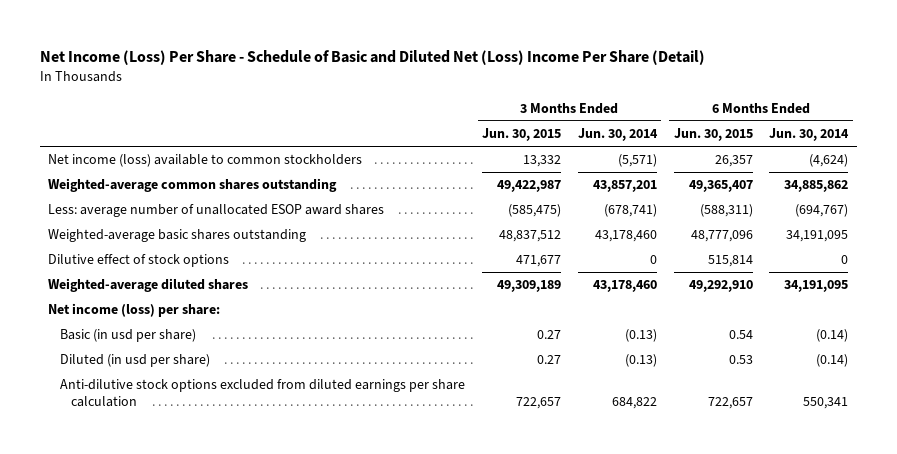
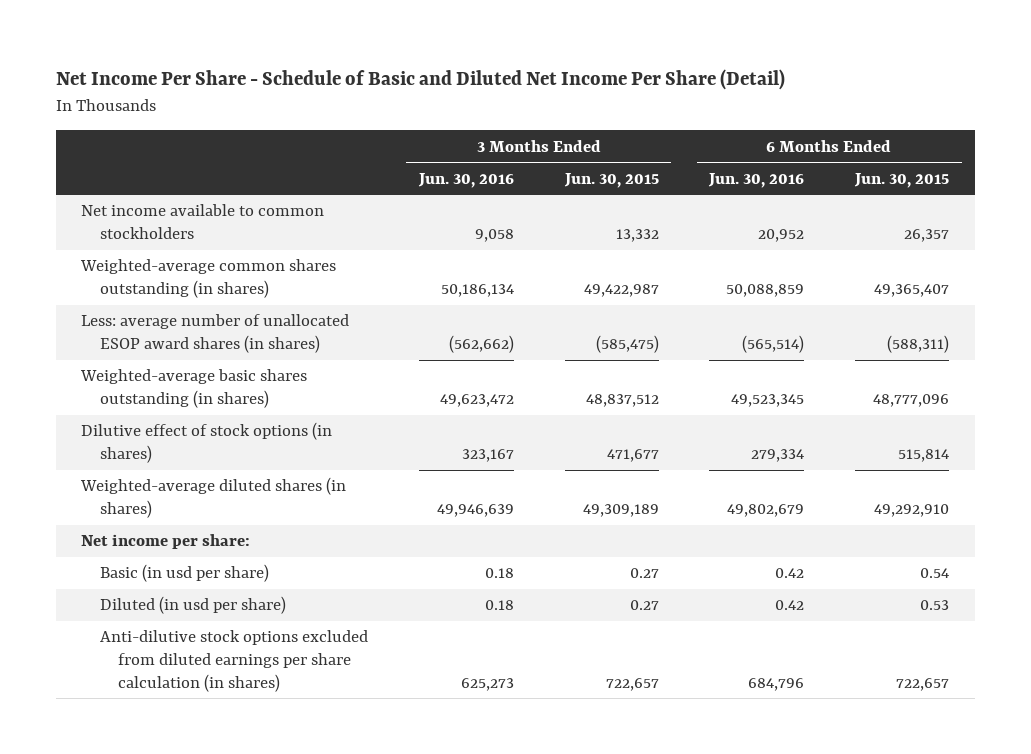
[40,49,706,65] Net Income (Loss) Per Share - Schedule of Basic and Diluted Net (Loss) Income Per Share (Detail) -> [55,69,785,91] Net Income Per Share - Schedule of Basic and Diluted Net Income Per Share (Detail)
[577,127,658,141] Jun. 30, 2014 -> none
[769,127,850,141] Jun. 30, 2014 -> none
none -> [417,172,514,188] Jun. 30, 2016
none -> [708,172,805,188] Jun. 30, 2016
[48,154,363,168] Net income (loss) available to common stockholders -> [81,204,325,240] Net income available to common stockholders
[48,178,338,193] Weighted-average common shares outstanding -> [80,259,337,299] Weighted-average common shares outstanding (in shares)
[48,204,385,218] Less: average number of unallocated ESOP award shares -> [81,314,350,354] Less: average number of unallocated ESOP award shares (in shares)
[48,229,307,243] Weighted-average basic shares outstanding -> [80,369,308,409] Weighted-average basic shares outstanding (in shares)
[48,254,230,268] Dilutive effect of stock options -> [81,422,333,464] Dilutive effect of stock options (in shares)
[48,278,249,293] Weighted-average diluted shares -> [80,477,347,519] Weighted-average diluted shares (in shares)
[48,303,221,318] Net income (loss) per share: -> [81,534,251,550] Net income per share:
[59,379,465,408] Anti-dilutive stock options excluded from diluted earnings per share calculation -> [99,630,368,692] Anti-dilutive stock options excluded from diluted earnings per share calculation (in shares)

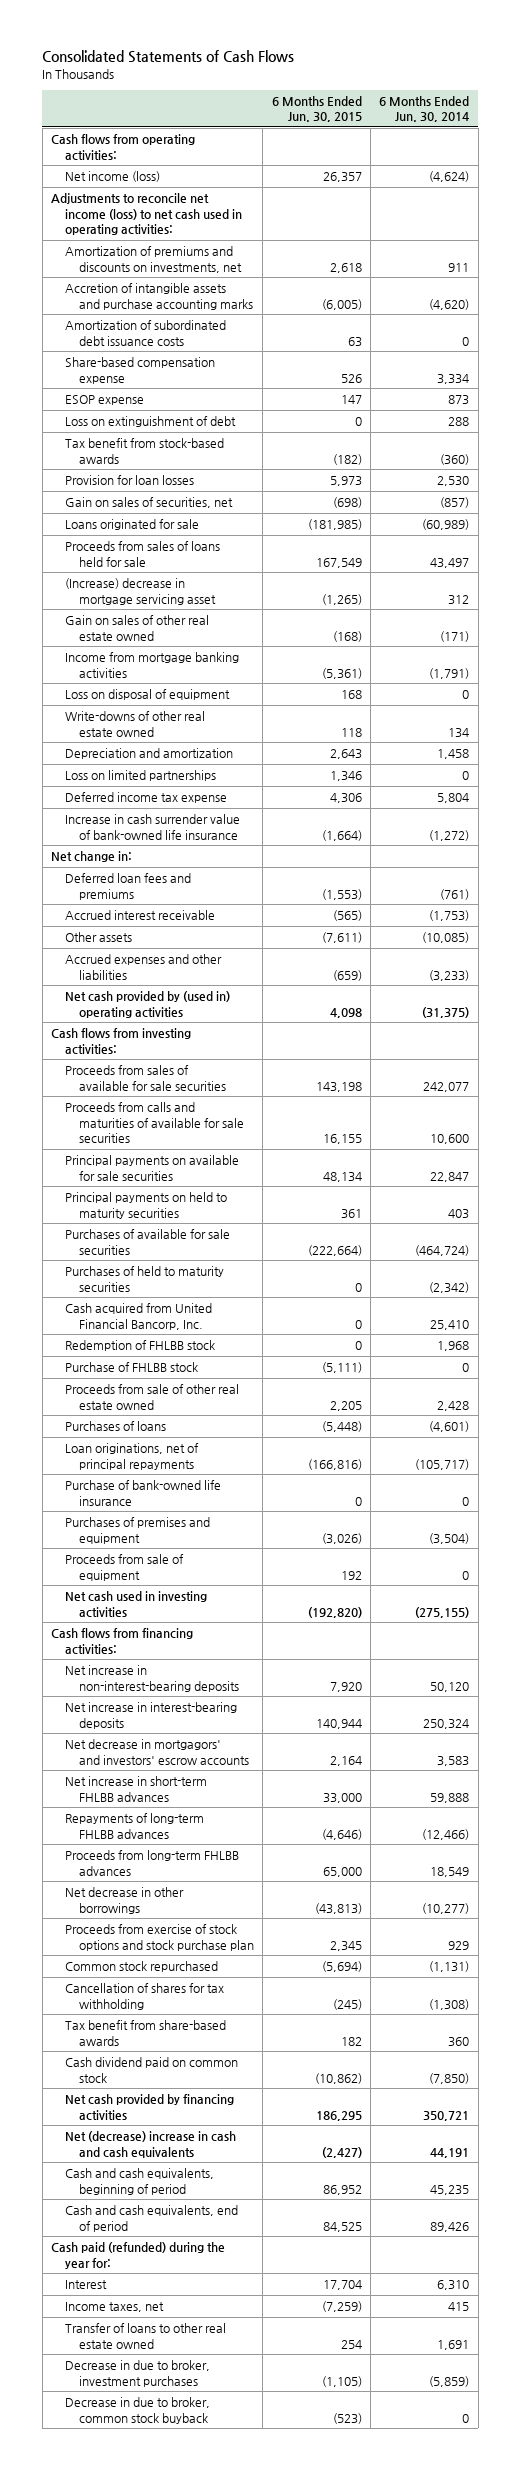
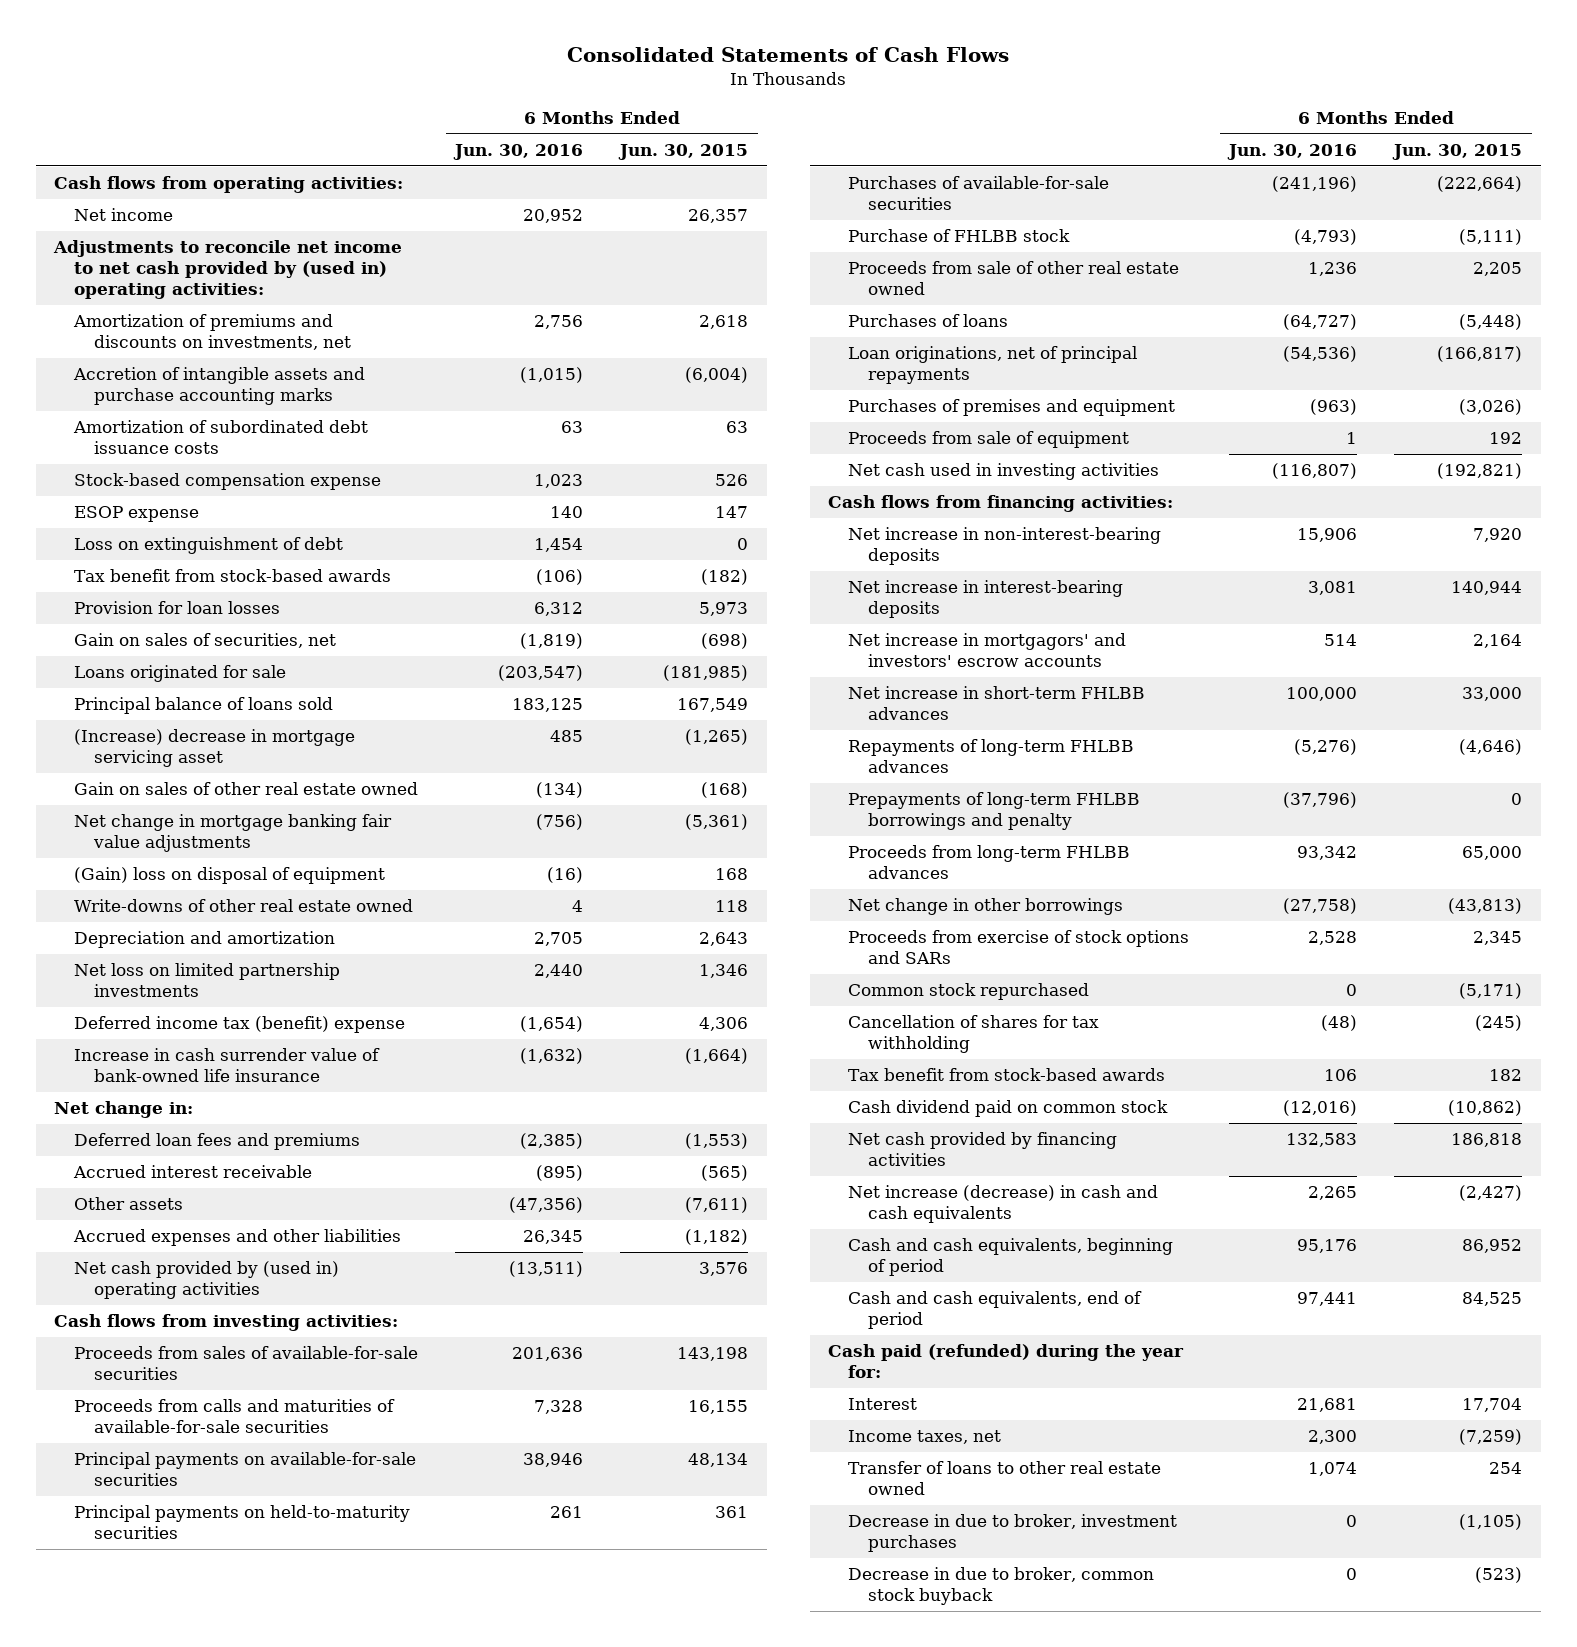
[379,95,470,123] 6 Months Ended Jun. 30, 2014 -> none
none -> [453,143,584,160] Jun. 30, 2016
[65,171,161,183] Net income (loss) -> [74,208,174,222] Net income
[51,193,243,236] Adjustments to reconcile net income (loss) to net cash used in operating activities: -> [53,240,403,299] Adjustments to reconcile net income to net cash provided by (used in) operating activities:
[321,298,362,310] (6,005) -> [685,367,749,384] (6,004)
[65,357,216,384] Share-based compensation expense -> [74,473,382,491] Stock-based compensation expense
[65,541,221,567] Proceeds from sales of loans held for sale -> [74,697,334,715] Principal balance of loans sold
[65,652,240,678] Income from mortgage banking activities -> [74,814,393,852] Net change in mortgage banking fair value adjustments
[65,689,231,701] Loss on disposal of equipment -> [74,867,386,885] (Gain) loss on disposal of equipment
[65,770,217,782] Loss on limited partnerships -> [74,963,341,997] Net loss on limited partnership investments
[65,792,228,804] Deferred income tax expense -> [74,1016,406,1034] Deferred income tax (benefit) expense
[332,969,362,981] (659) -> [685,1229,749,1246] (1,182)
[329,1007,362,1018] 4,098 -> [699,1262,749,1277] 3,576
[65,1266,225,1292] Purchases of held to maturity securities -> none
[65,1303,213,1330] Cash acquired from United Financial Bancorp, Inc. -> none
[65,1340,216,1352] Redemption of FHLBB stock -> none
[65,1065,226,1091] Proceeds from sales of available for sale securities -> [74,1346,419,1380] Proceeds from sales of available-for-sale securities
[65,1102,244,1144] Proceeds from calls and maturities of available for sale securities -> [74,1399,396,1433] Proceeds from calls and maturities of available-for-sale securities
[65,1155,240,1181] Principal payments on available for sale securities -> [74,1452,417,1486] Principal payments on available-for-sale securities
[65,1192,228,1219] Principal payments on held to maturity securities -> [74,1505,411,1539] Principal payments on held-to-maturity securities
[65,1229,231,1255] Purchases of available for sale securities -> [848,176,1110,210] Purchases of available-for-sale securities
[65,1480,222,1506] Purchase of bank-owned life insurance -> none
[307,1458,362,1470] (166,816) -> [1437,346,1523,363] (166,817)
[307,1606,362,1618] (192,820) -> [1437,463,1523,480] (192,821)
[65,1739,249,1765] Net decrease in mortgagors' and investors' escrow accounts -> [848,633,1127,667] Net increase in mortgagors' and investors' escrow accounts
none -> [848,792,1141,830] Prepayments of long-term FHLBB borrowings and penalty
[65,1887,185,1914] Net decrease in other borrowings -> [848,898,1124,916] Net change in other borrowings
[65,1924,254,1951] Proceeds from exercise of stock options and stock purchase plan -> [848,930,1190,964] Proceeds from exercise of stock options and SARs
[321,1961,362,1973] (5,694) -> [1459,983,1523,1000] (5,171)
[65,2020,227,2046] Tax benefit from share-based awards -> [848,1068,1166,1082] Tax benefit from stock-based awards
[315,2110,362,2121] 186,295 -> [1451,1133,1523,1148] 186,818
[65,2131,237,2158] Net (decrease) increase in cash and cash equivalents -> [848,1185,1159,1223] Net increase (decrease) in cash and cash equivalents

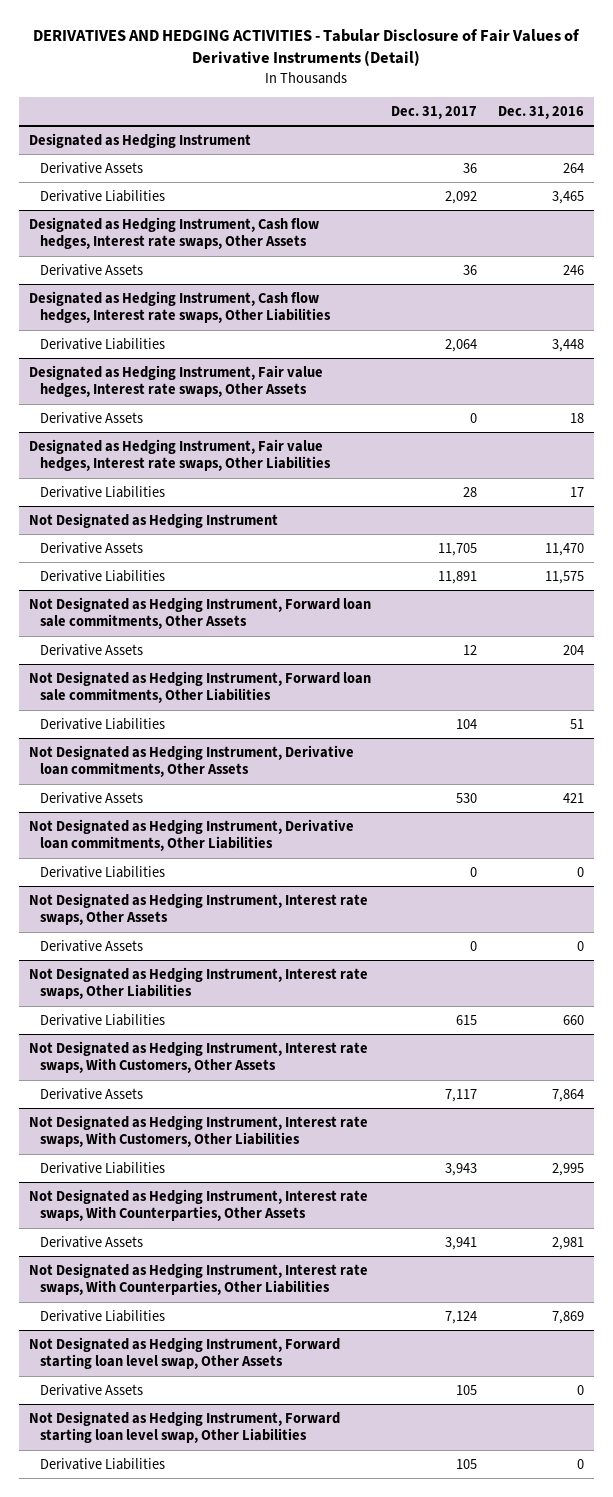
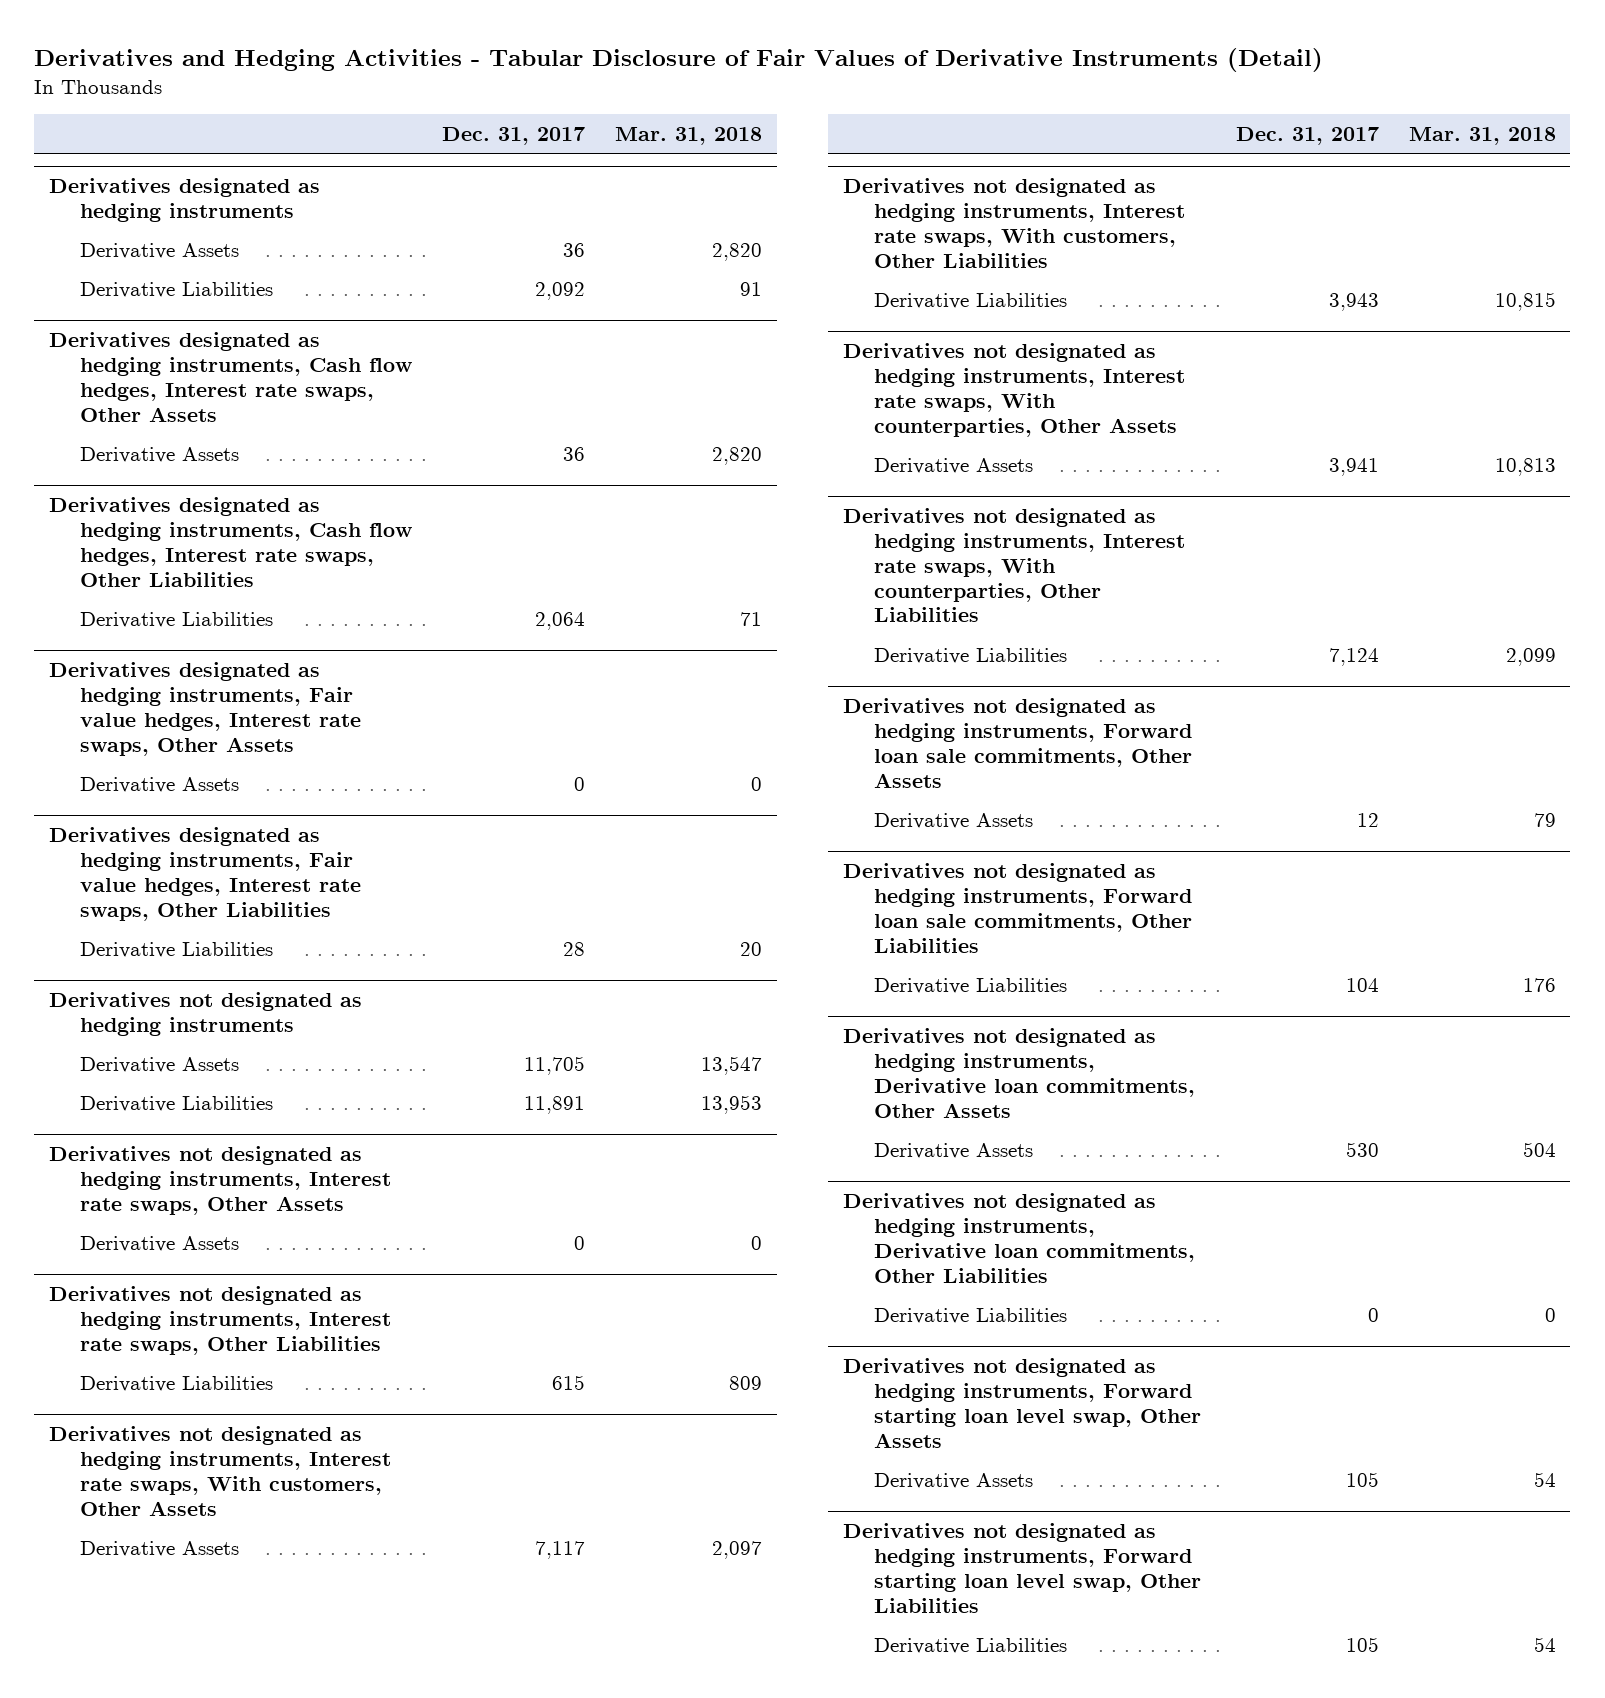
[33,29,581,67] DERIVATIVES AND HEDGING ACTIVITIES - Tabular Disclosure of Fair Values of Derivative Instruments (Detail) -> [34,48,1324,73] Derivatives and Hedging Activities - Tabular Disclosure of Fair Values of Derivative Instruments (Detail)
[497,105,584,119] Dec. 31, 2016 -> none
none -> [614,126,762,145] Mar. 31, 2018
[29,132,252,148] Designated as Hedging Instrument -> [49,177,321,222] Derivatives designated as hedging instruments
[29,216,320,250] Designated as Hedging Instrument, Cash flow hedges, Interest rate swaps, Other Assets -> [49,331,413,422] Derivatives designated as hedging instruments, Cash flow hedges, Interest rate swaps, Other Assets
[29,290,332,324] Designated as Hedging Instrument, Cash flow hedges, Interest rate swaps, Other Liabilities -> [49,496,413,587] Derivatives designated as hedging instruments, Cash flow hedges, Interest rate swaps, Other Liabilities
[29,364,324,398] Designated as Hedging Instrument, Fair value hedges, Interest rate swaps, Other Assets -> [49,661,362,756] Derivatives designated as hedging instruments, Fair value hedges, Interest rate swaps, Other Assets
[29,438,332,472] Designated as Hedging Instrument, Fair value hedges, Interest rate swaps, Other Liabilities -> [49,826,362,921] Derivatives designated as hedging instruments, Fair value hedges, Interest rate swaps, Other Liabilities
[29,512,279,528] Not Designated as Hedging Instrument -> [49,991,363,1036] Derivatives not designated as hedging instruments
[29,596,372,630] Not Designated as Hedging Instrument, Forward loan sale commitments, Other Assets -> none
[40,643,144,656] Derivative Assets -> none
[29,670,372,704] Not Designated as Hedging Instrument, Forward loan sale commitments, Other Liabilities -> none
[40,717,166,730] Derivative Liabilities -> none
[29,744,355,778] Not Designated as Hedging Instrument, Derivative loan commitments, Other Assets -> none
[40,791,144,804] Derivative Assets -> none
[29,818,355,852] Not Designated as Hedging Instrument, Derivative loan commitments, Other Liabilities -> none
[40,865,166,878] Derivative Liabilities -> none
[29,892,369,926] Not Designated as Hedging Instrument, Interest rate swaps, Other Assets -> [49,1145,392,1215] Derivatives not designated as hedging instruments, Interest rate swaps, Other Assets
[29,966,369,1000] Not Designated as Hedging Instrument, Interest rate swaps, Other Liabilities -> [49,1285,392,1355] Derivatives not designated as hedging instruments, Interest rate swaps, Other Liabilities
[29,1040,369,1074] Not Designated as Hedging Instrument, Interest rate swaps, With Customers, Other Assets -> [49,1425,392,1516] Derivatives not designated as hedging instruments, Interest rate swaps, With customers, Other Assets
[29,1114,369,1148] Not Designated as Hedging Instrument, Interest rate swaps, With Customers, Other Liabilities -> [842,177,1185,268] Derivatives not designated as hedging instruments, Interest rate swaps, With customers, Other Liabilities
[29,1188,369,1222] Not Designated as Hedging Instrument, Interest rate swaps, With Counterparties, Other Assets -> [842,342,1185,437] Derivatives not designated as hedging instruments, Interest rate swaps, With counterparties, Other Assets
[29,1262,369,1296] Not Designated as Hedging Instrument, Interest rate swaps, With Counterparties, Other Liabilities -> [842,507,1185,623] Derivatives not designated as hedging instruments, Interest rate swaps, With counterparties, Other Liabilities
none -> [842,697,1192,788] Derivatives not designated as hedging instruments, Forward loan sale commitments, Other Assets
none -> [873,812,1033,829] Derivative Assets
none -> [842,862,1192,953] Derivatives not designated as hedging instruments, Forward loan sale commitments, Other Liabilities
none -> [873,977,1067,994] Derivative Liabilities
none -> [842,1027,1195,1118] Derivatives not designated as hedging instruments, Derivative loan commitments, Other Assets
none -> [873,1142,1033,1159] Derivative Assets
none -> [842,1192,1195,1283] Derivatives not designated as hedging instruments, Derivative loan commitments, Other Liabilities
none -> [873,1307,1067,1324] Derivative Liabilities
[29,1336,341,1370] Not Designated as Hedging Instrument, Forward starting loan level swap, Other Assets -> [842,1357,1201,1448] Derivatives not designated as hedging instruments, Forward starting loan level swap, Other Assets
[29,1410,341,1444] Not Designated as Hedging Instrument, Forward starting loan level swap, Other Liabilities -> [842,1522,1201,1613] Derivatives not designated as hedging instruments, Forward starting loan level swap, Other Liabilities

